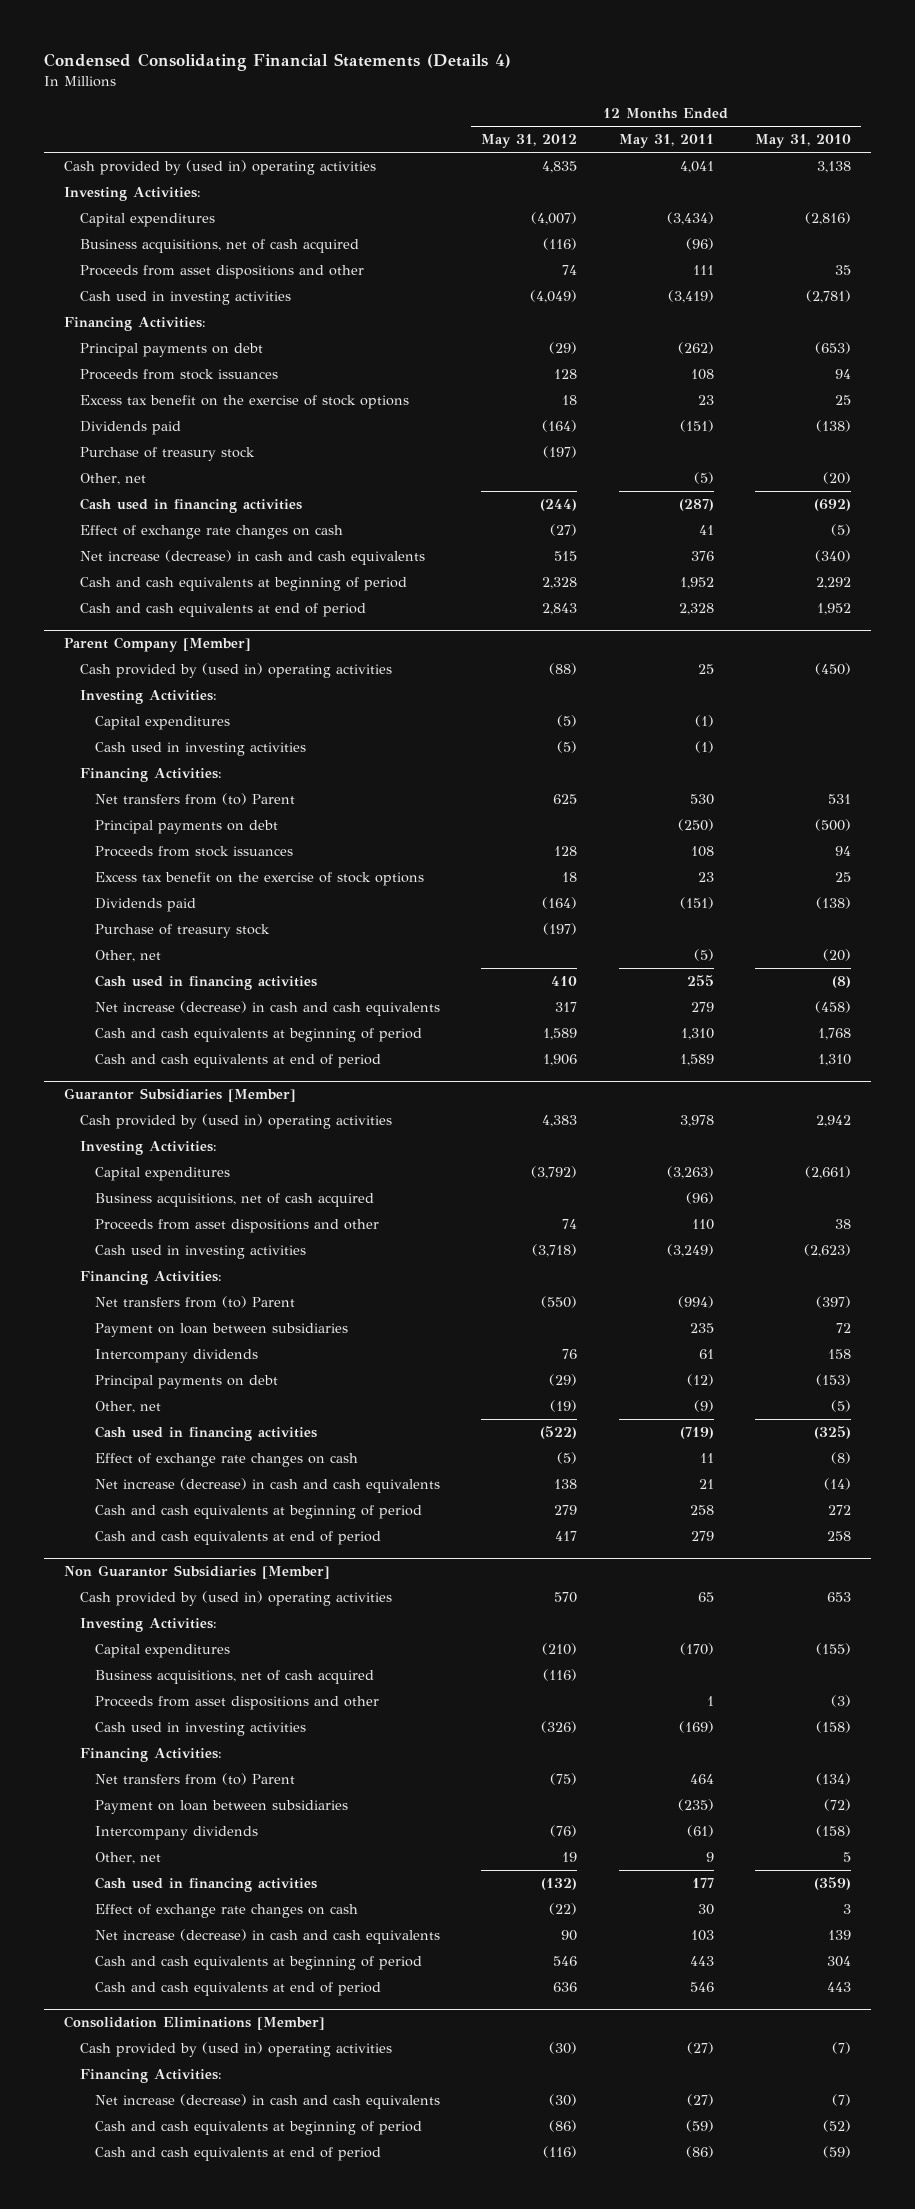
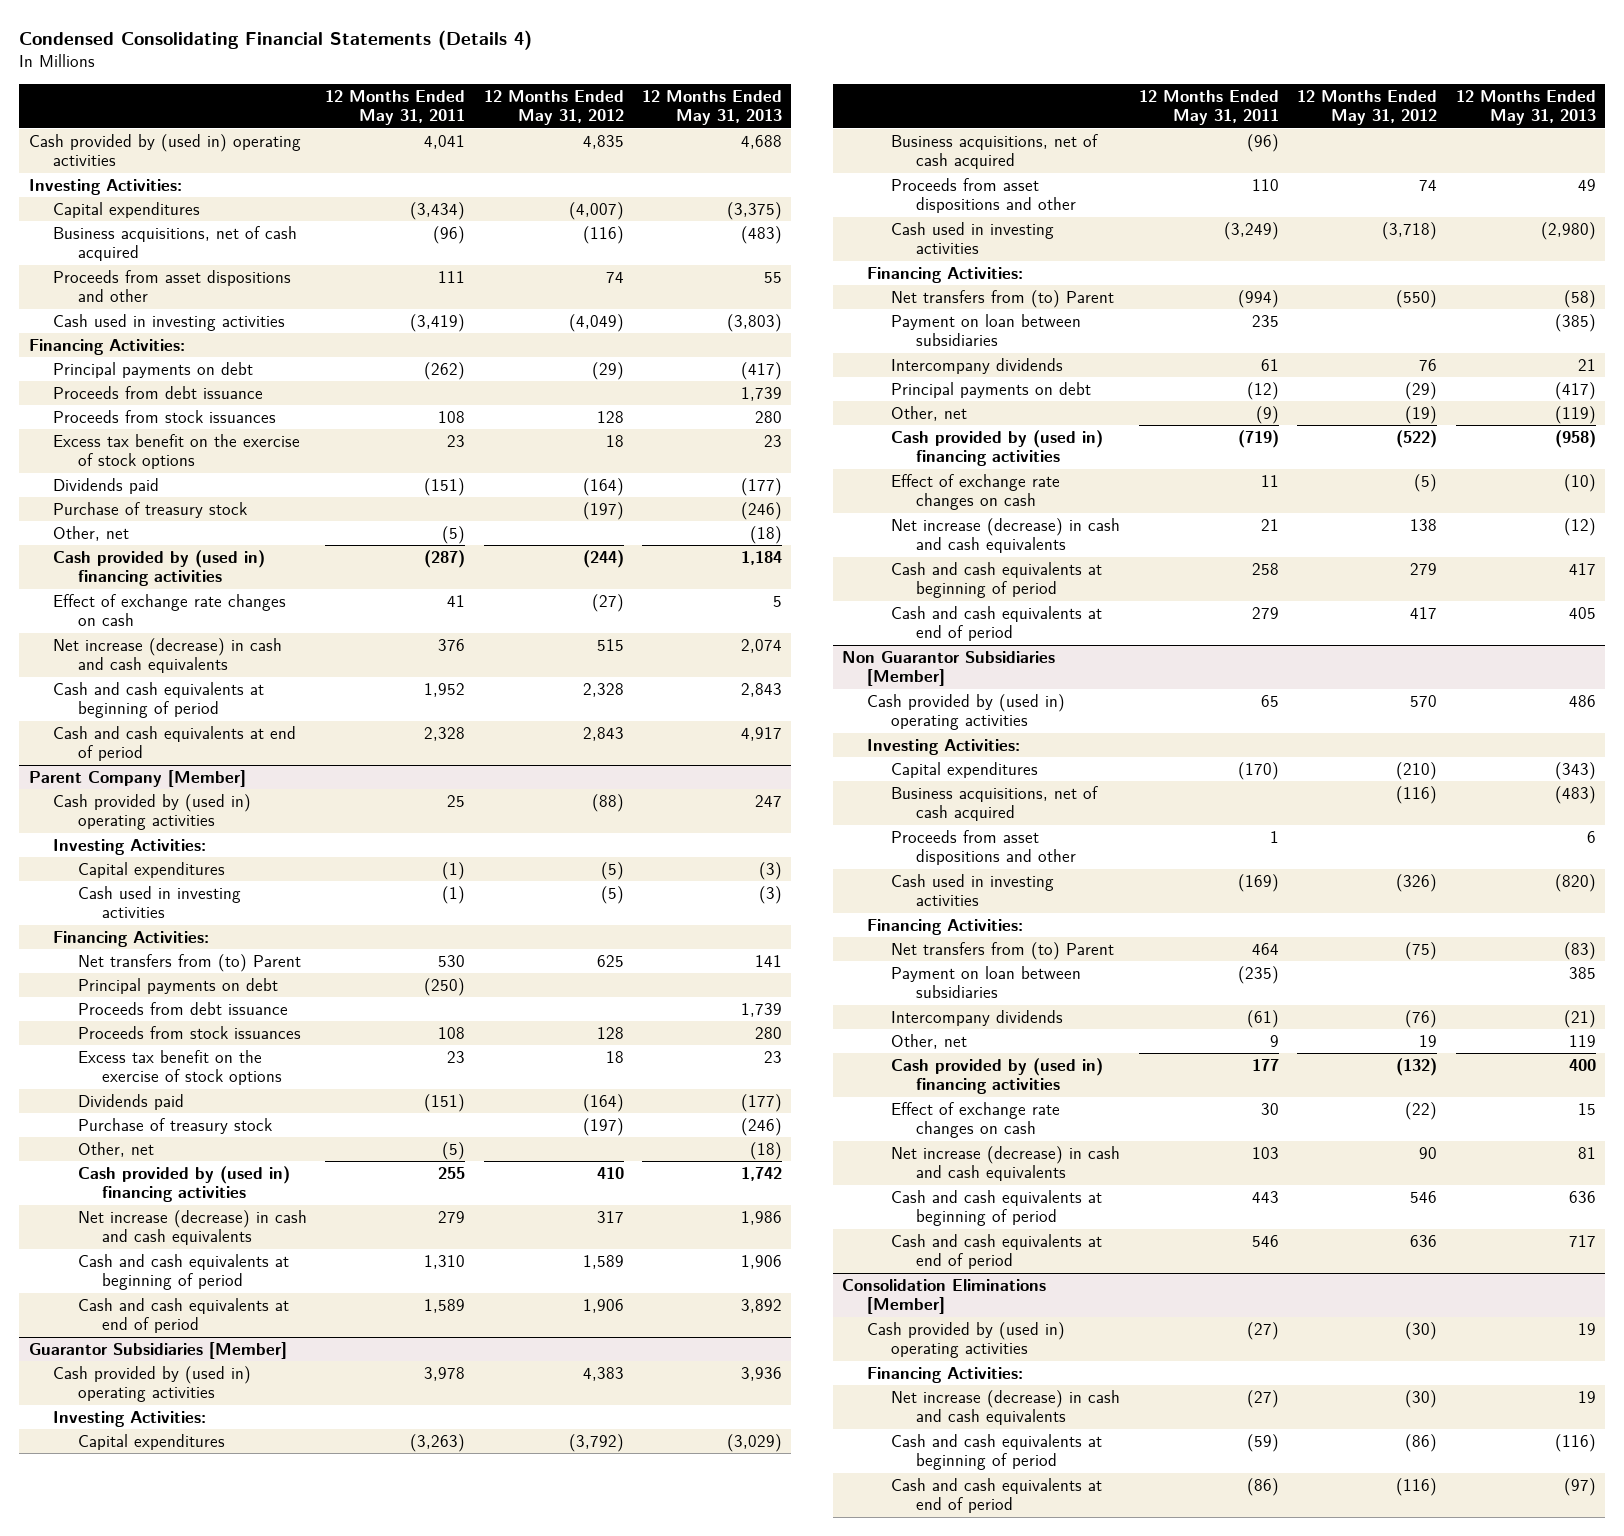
[754,134,851,149] May 31, 2010 -> none
none -> [642,89,783,126] 12 Months Ended May 31, 2013
none -> [53,385,264,399] Proceeds from debt issuance
[79,497,302,513] Cash used in financing activities -> [53,549,266,587] Cash provided by (used in) financing activities
none -> [77,1001,288,1015] Proceeds from debt issuance
[94,974,317,990] Cash used in financing activities -> [77,1165,290,1203] Cash provided by (used in) financing activities
[94,1425,317,1441] Cash used in financing activities -> [891,429,1104,467] Cash provided by (used in) financing activities
[94,1876,317,1892] Cash used in financing activities -> [891,1057,1104,1095] Cash provided by (used in) financing activities

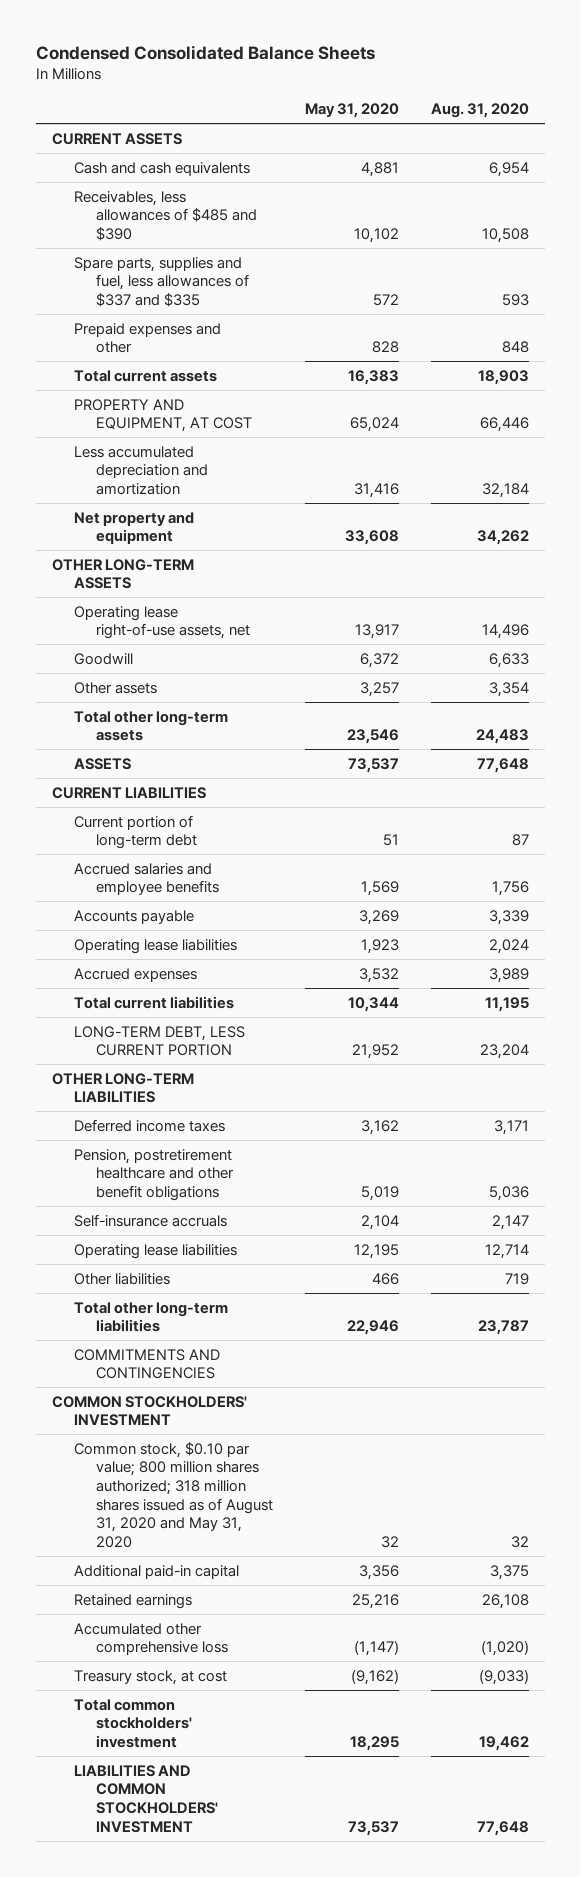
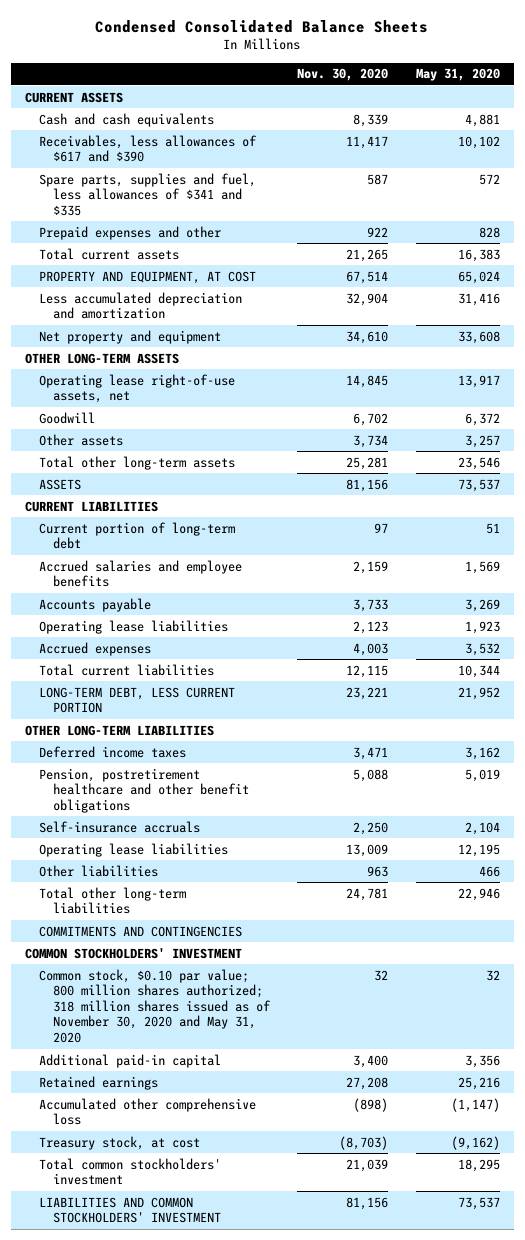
[430,103,529,119] Aug. 31, 2020 -> none
none -> [297,68,389,82] Nov. 30, 2020
[73,190,258,241] Receivables, less allowances of $485 and $390 -> [38,134,257,163] Receivables, less allowances of $617 and $390
[73,256,250,307] Spare parts, supplies and fuel, less allowances of $337 and $335 -> [38,172,256,216] Spare parts, supplies and fuel, less allowances of $341 and $335
[73,1441,274,1548] Common stock, $0.10 par value; 800 million shares authorized; 318 million shares issued as of August 31, 2020 and May 31, 2020 -> [38,968,271,1043] Common stock, $0.10 par value; 800 million shares authorized; 318 million shares issued as of November 30, 2020 and May 31, 2020

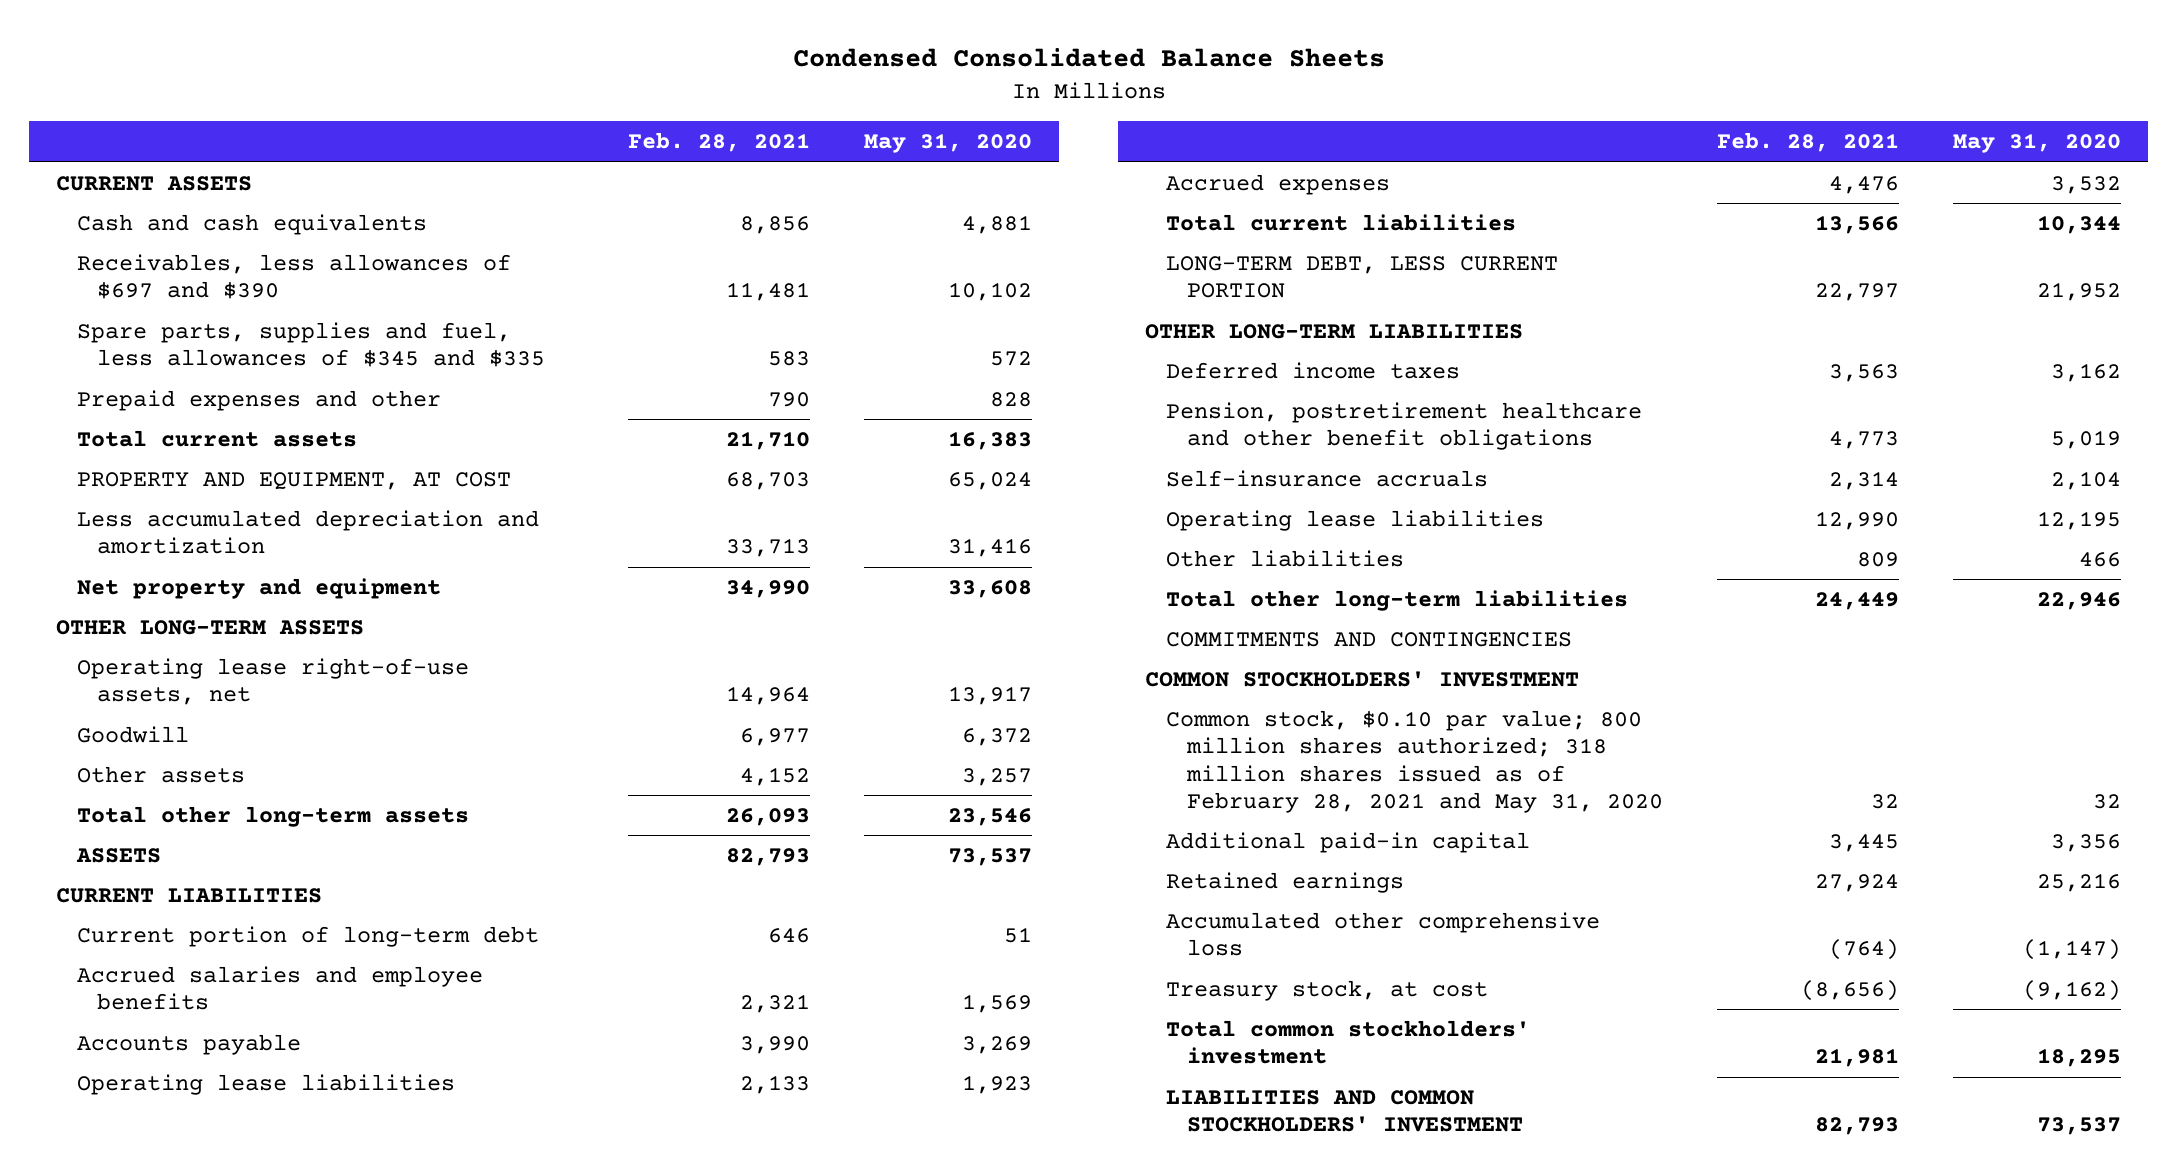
[297,68,389,82] Nov. 30, 2020 -> none
none -> [627,132,810,153] Feb. 28, 2021
[38,134,257,163] Receivables, less allowances of $617 and $390 -> [76,254,511,300] Receivables, less allowances of $697 and $390
[38,172,256,216] Spare parts, supplies and fuel, less allowances of $341 and $335 -> [76,322,546,368] Spare parts, supplies and fuel, less allowances of $345 and $335
[38,968,271,1043] Common stock, $0.10 par value; 800 million shares authorized; 318 million shares issued as of November 30, 2020 and May 31, 2020 -> [1166,710,1663,813] Common stock, $0.10 par value; 800 million shares authorized; 318 million shares issued as of February 28, 2021 and May 31, 2020

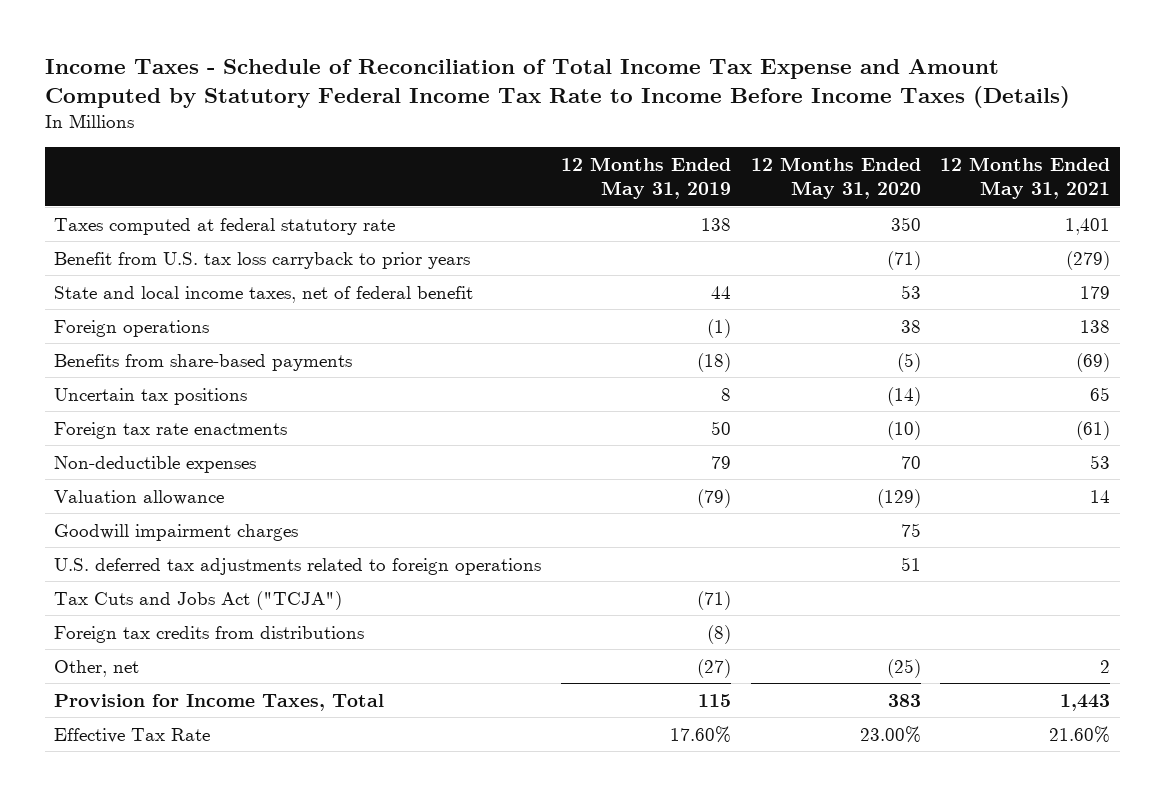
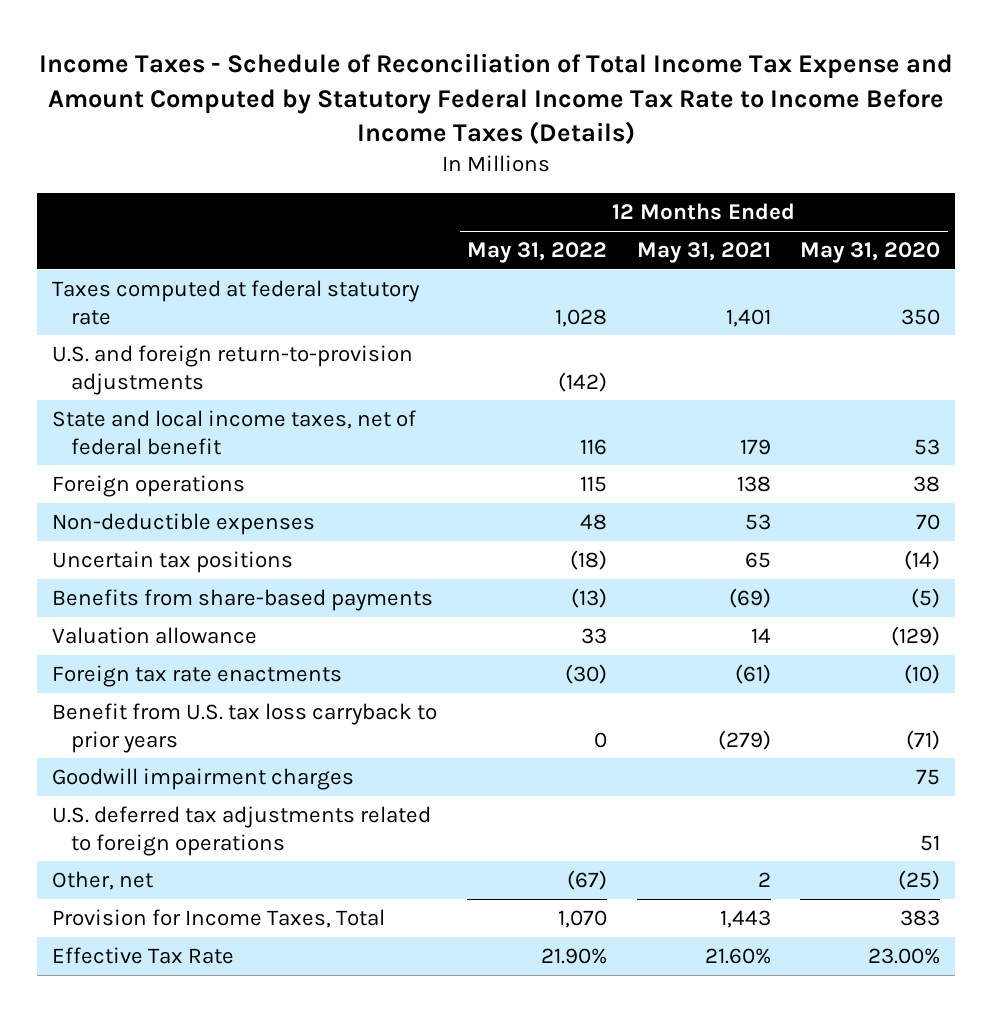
[561,156,732,200] 12 Months Ended May 31, 2019 -> none
none -> [466,241,607,263] May 31, 2022
none -> [52,344,414,395] U.S. and foreign return-to-provision adjustments
[54,387,248,405] Uncertain tax positions -> [52,550,294,573] Uncertain tax positions
[54,353,353,371] Benefits from share-based payments -> [52,588,434,611] Benefits from share-based payments
[54,421,288,439] Foreign tax rate enactments -> [52,664,343,687] Foreign tax rate enactments
[54,251,471,269] Benefit from U.S. tax loss carryback to prior years -> [52,702,438,753] Benefit from U.S. tax loss carryback to prior years
[54,590,343,610] Tax Cuts and Jobs Act ("TCJA") -> none
[54,625,365,643] Foreign tax credits from distributions -> none

